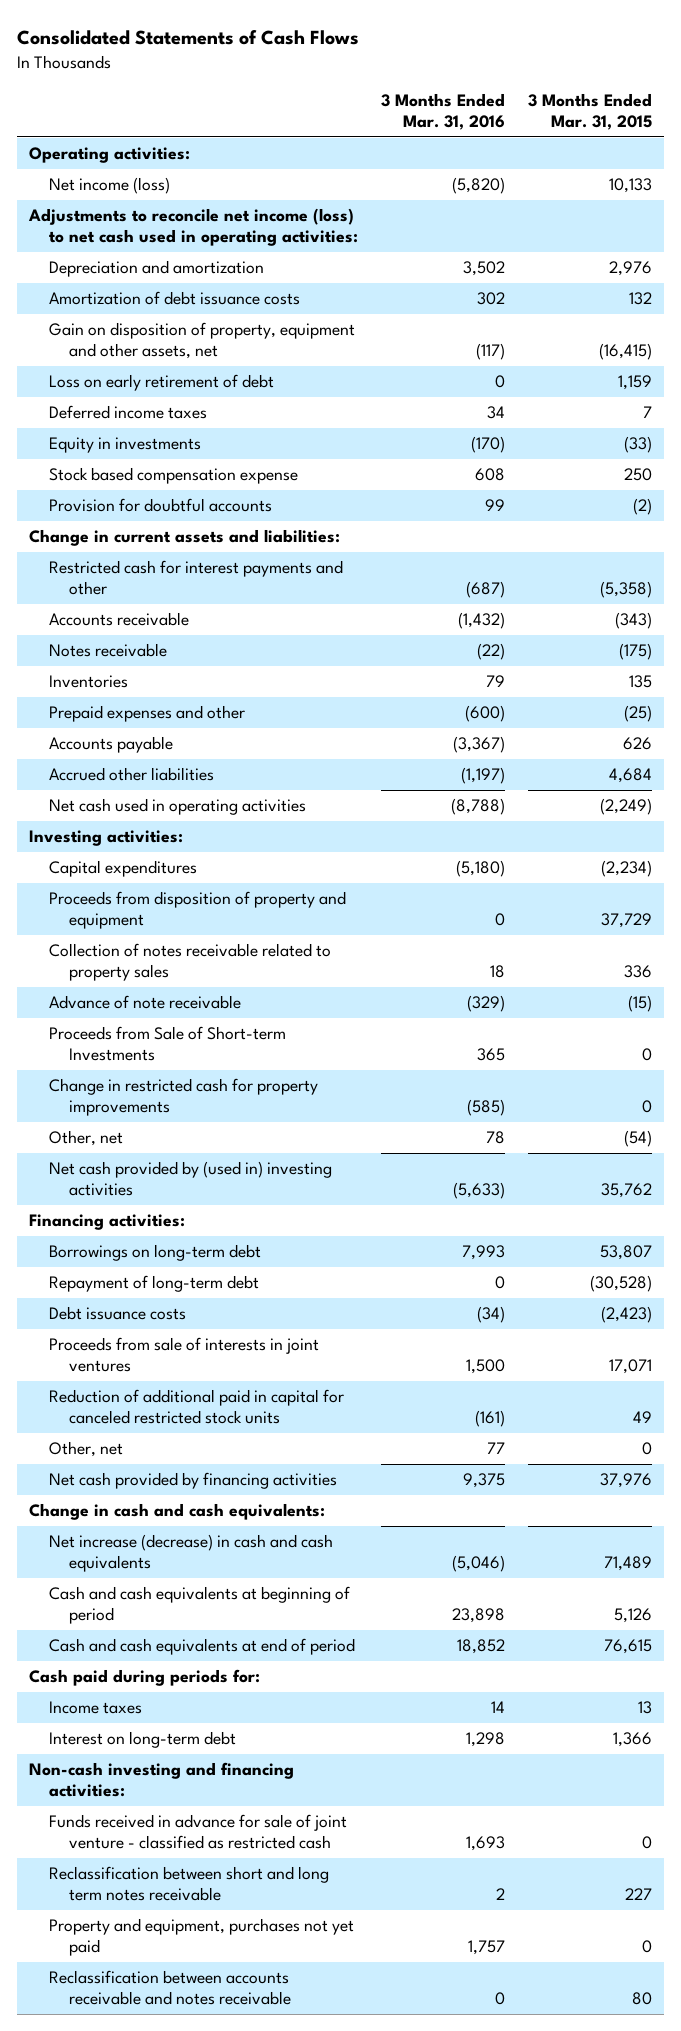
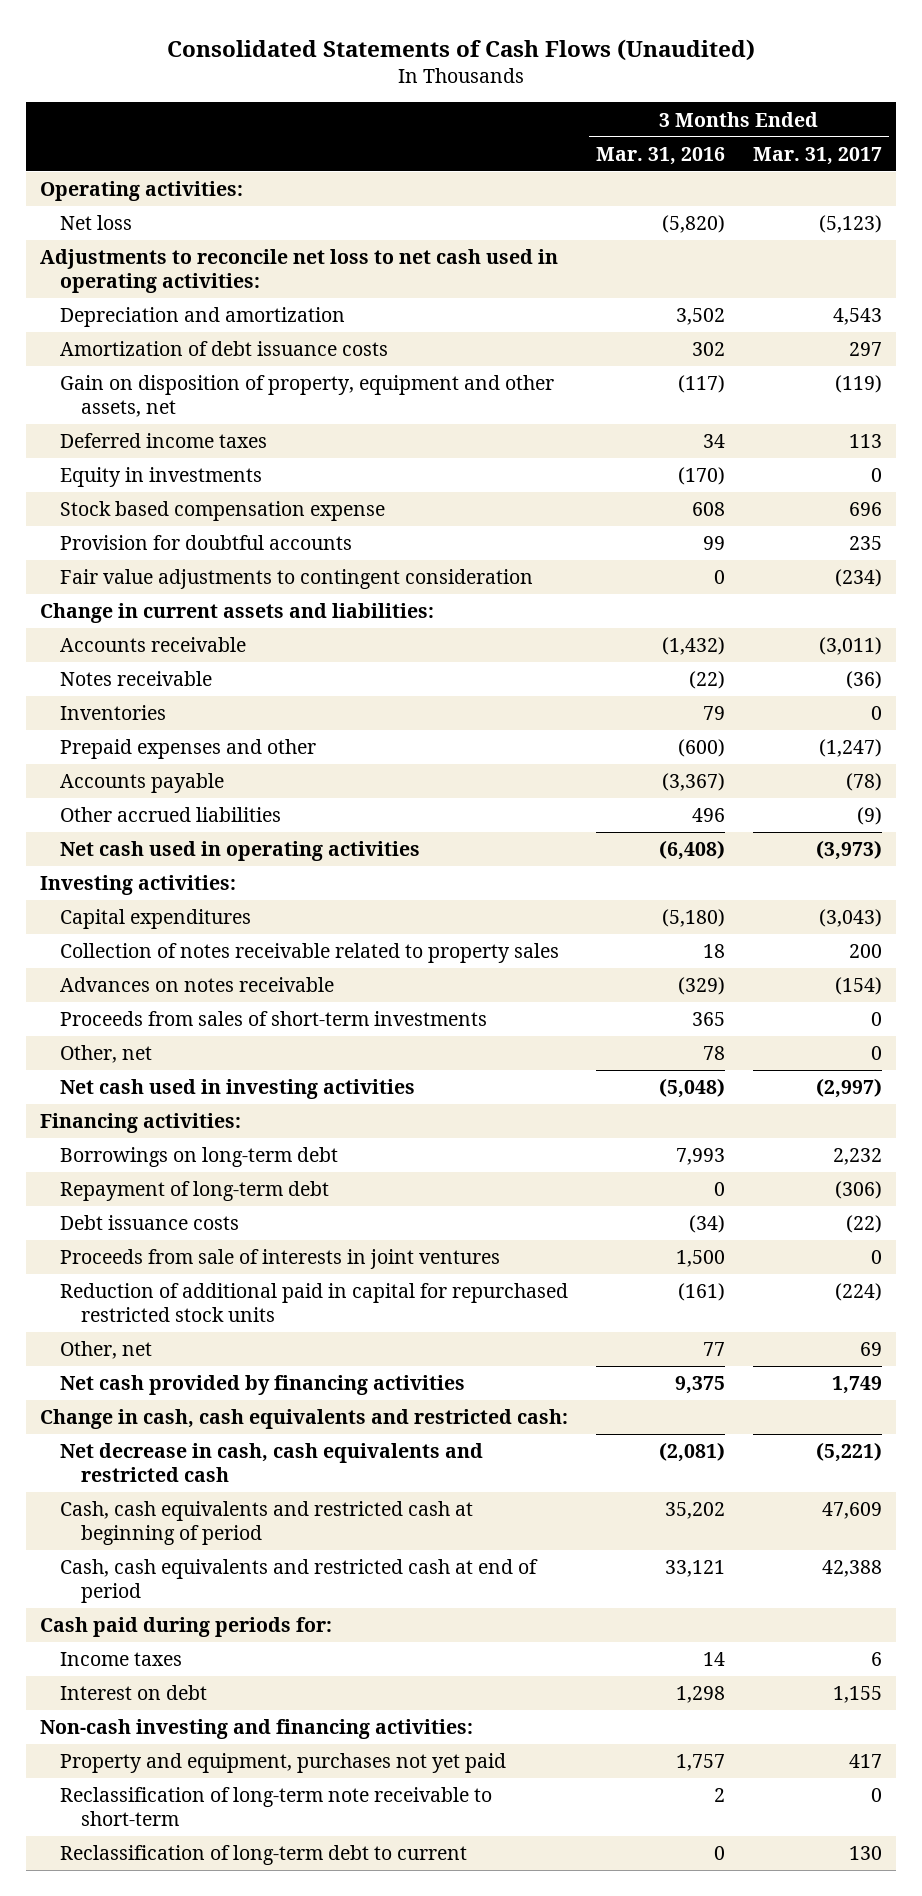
[17,30,360,46] Consolidated Statements of Cash Flows -> [167,38,756,61] Consolidated Statements of Cash Flows (Unaudited)
[528,93,653,130] 3 Months Ended Mar. 31, 2015 -> none
none -> [752,146,882,165] Mar. 31, 2017
[48,177,170,195] Net income (loss) -> [60,215,133,231] Net loss
[27,208,358,246] Adjustments to reconcile net income (loss) to net cash used in operating activities: -> [40,249,559,294] Adjustments to reconcile net loss to net cash used in operating activities:
[48,374,274,392] Loss on early retirement of debt -> none
none -> [60,569,534,590] Fair value adjustments to contingent consideration
[48,560,343,595] Restricted cash for interest payments and other -> none
[48,767,214,782] Accrued other liabilities -> [60,807,282,823] Other accrued liabilities
[461,767,506,785] (1,197) -> [692,808,726,823] 496
[451,798,506,816] (8,788) -> [659,840,726,861] (6,408)
[48,891,346,929] Proceeds from disposition of property and equipment -> none
[48,1078,318,1116] Change in restricted cash for property improvements -> none
[48,995,241,1010] Advance of note receivable -> [60,977,335,993] Advances on notes receivable
[48,1026,286,1061] Proceeds from Sale of Short-term Investments -> [60,1011,488,1027] Proceeds from sales of short-term investments
[48,1161,332,1196] Net cash provided by (used in) investing activities -> [60,1079,416,1100] Net cash used in investing activities
[453,1181,506,1199] (5,633) -> [659,1078,726,1099] (5,048)
[48,1389,344,1424] Reduction of additional paid in capital for canceled restricted stock units -> [60,1283,569,1323] Reduction of additional paid in capital for repurchased restricted stock units
[28,1503,325,1521] Change in cash and cash equivalents: -> [40,1409,569,1430] Change in cash, cash equivalents and restricted cash:
[48,1534,333,1572] Net increase (decrease) in cash and cash equivalents -> [60,1443,484,1483] Net decrease in cash, cash equivalents and restricted cash
[452,1554,506,1572] (5,046) -> [659,1442,726,1463] (2,081)
[48,1586,350,1624] Cash and cash equivalents at beginning of period -> [60,1501,474,1546] Cash, cash equivalents and restricted cash at beginning of period
[452,1607,506,1623] 23,898 -> [665,1502,726,1520] 35,202
[48,1638,355,1656] Cash and cash equivalents at end of period -> [60,1559,539,1604] Cash, cash equivalents and restricted cash at end of period
[457,1639,506,1655] 18,852 -> [665,1560,726,1578] 33,121
[48,1731,236,1749] Interest on long-term debt -> [60,1685,208,1701] Interest on debt
[48,1814,347,1849] Funds received in advance for sale of joint venture - classified as restricted cash -> none
[48,1866,329,1901] Reclassification between short and long term notes receivable -> none
[48,1970,291,2005] Reclassification between accounts receivable and notes receivable -> none
none -> [60,1787,493,1827] Reclassification of long-term note receivable to short-term
none -> [60,1845,468,1866] Reclassification of long-term debt to current

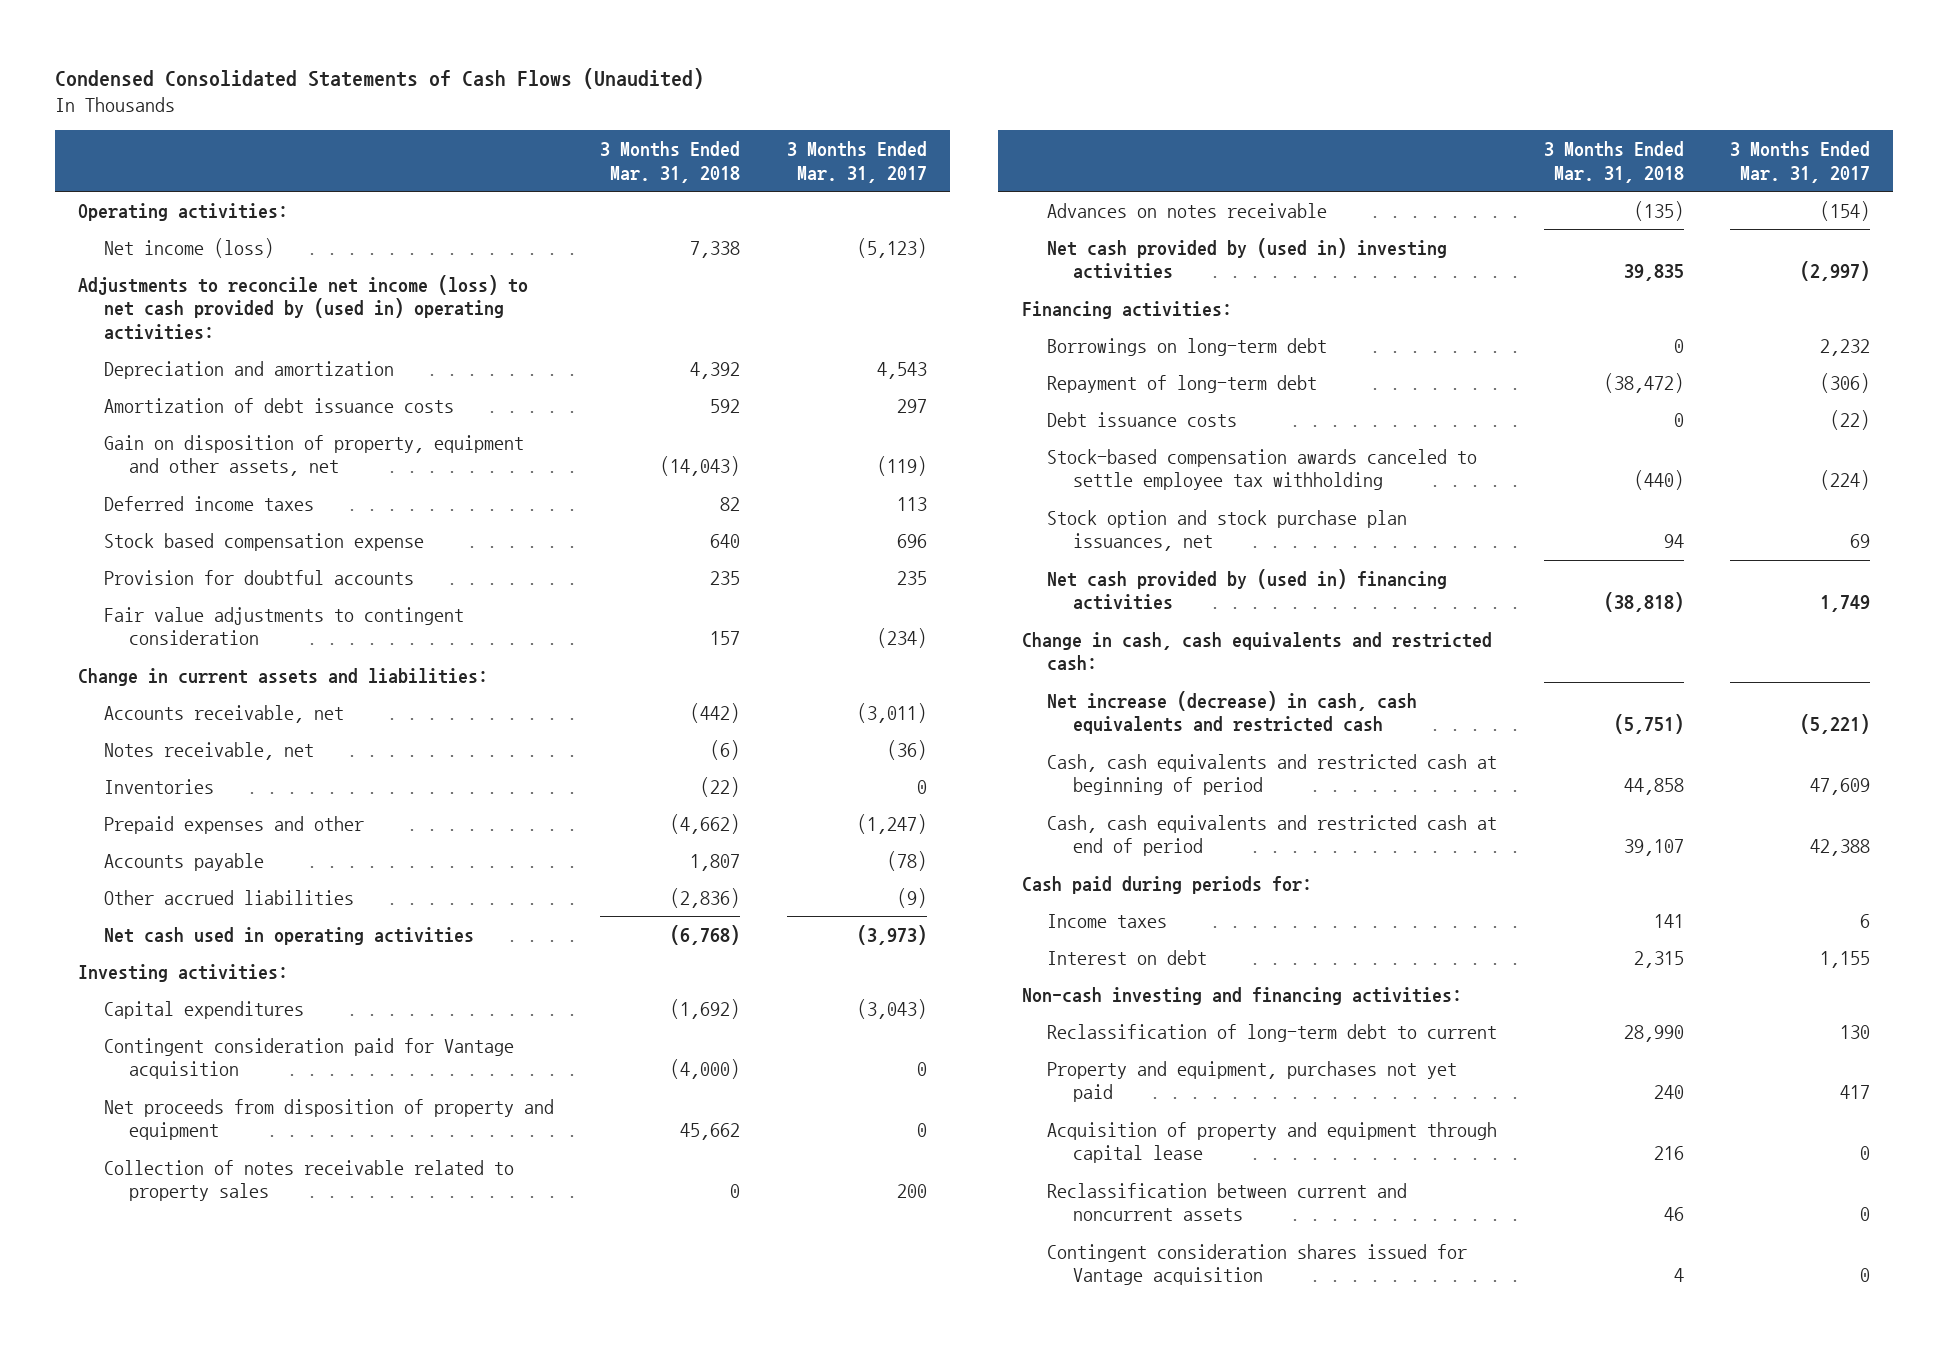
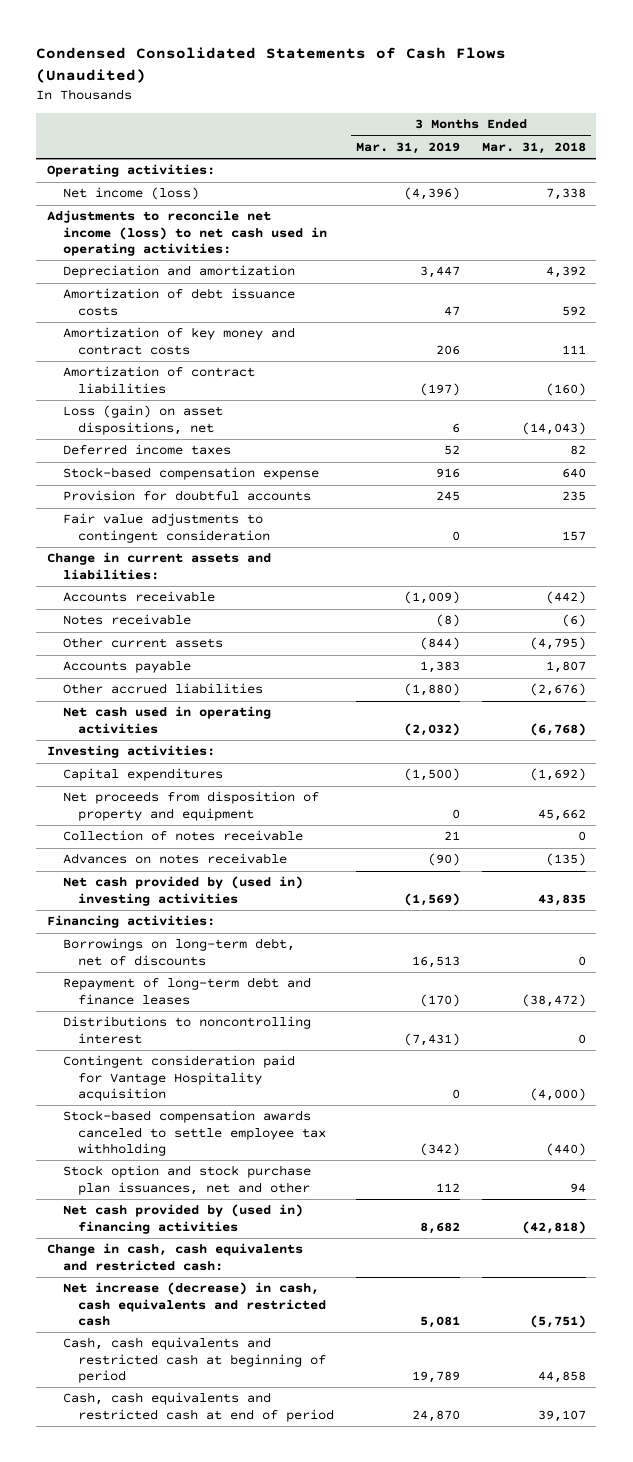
[786,141,927,183] 3 Months Ended Mar. 31, 2017 -> none
none -> [356,141,461,154] Mar. 31, 2019
[78,274,529,340] Adjustments to reconcile net income (loss) to net cash provided by (used in) operating activities: -> [47,210,327,256] Adjustments to reconcile net income (loss) to net cash used in operating activities:
none -> [62,327,295,355] Amortization of key money and contract costs
none -> [62,366,255,394] Amortization of contract liabilities
[103,434,524,477] Gain on disposition of property, equipment and other assets, net -> [62,405,223,435] Loss (gain) on asset dispositions, net
[103,532,424,551] Stock based compensation expense -> [62,467,319,481] Stock-based compensation expense
[103,778,214,794] Inventories -> none
[103,815,364,834] Prepaid expenses and other -> none
[103,704,344,723] Accounts receivable, net -> [62,591,215,603] Accounts receivable
[103,741,314,760] Notes receivable, net -> [62,614,191,626] Notes receivable
none -> [62,637,223,649] Other current assets
[670,887,741,908] (2,836) -> [529,683,586,697] (2,676)
[103,1037,514,1080] Contingent consideration paid for Vantage acquisition -> none
[103,1159,514,1202] Collection of notes receivable related to property sales -> [62,830,303,842] Collection of notes receivable
[1623,264,1684,282] 39,835 -> [537,893,586,906] 43,835
[1047,411,1238,427] Debt issuance costs -> none
[1047,337,1328,356] Borrowings on long-term debt -> [62,938,295,966] Borrowings on long-term debt, net of discounts
[1047,374,1318,393] Repayment of long-term debt -> [62,977,311,1005] Repayment of long-term debt and finance leases
none -> [62,1016,311,1044] Distributions to noncontrolling interest
none -> [62,1055,295,1101] Contingent consideration paid for Vantage Hospitality acquisition
[1047,509,1408,552] Stock option and stock purchase plan issuances, net -> [62,1165,311,1195] Stock option and stock purchase plan issuances, net and other
[1603,592,1684,613] (38,818) -> [521,1220,586,1234] (42,818)
[1021,875,1312,894] Cash paid during periods for: -> none
[1047,913,1168,928] Income taxes -> none
[1047,949,1208,965] Interest on debt -> none
[1021,986,1462,1005] Non-cash investing and financing activities: -> none
[1047,1023,1498,1042] Reclassification of long-term debt to current -> none
[1047,1060,1458,1103] Property and equipment, purchases not yet paid -> none
[1047,1121,1498,1164] Acquisition of property and equipment through capital lease -> none
[1047,1182,1408,1222] Reclassification between current and noncurrent assets -> none
[1047,1243,1468,1286] Contingent consideration shares issued for Vantage acquisition -> none

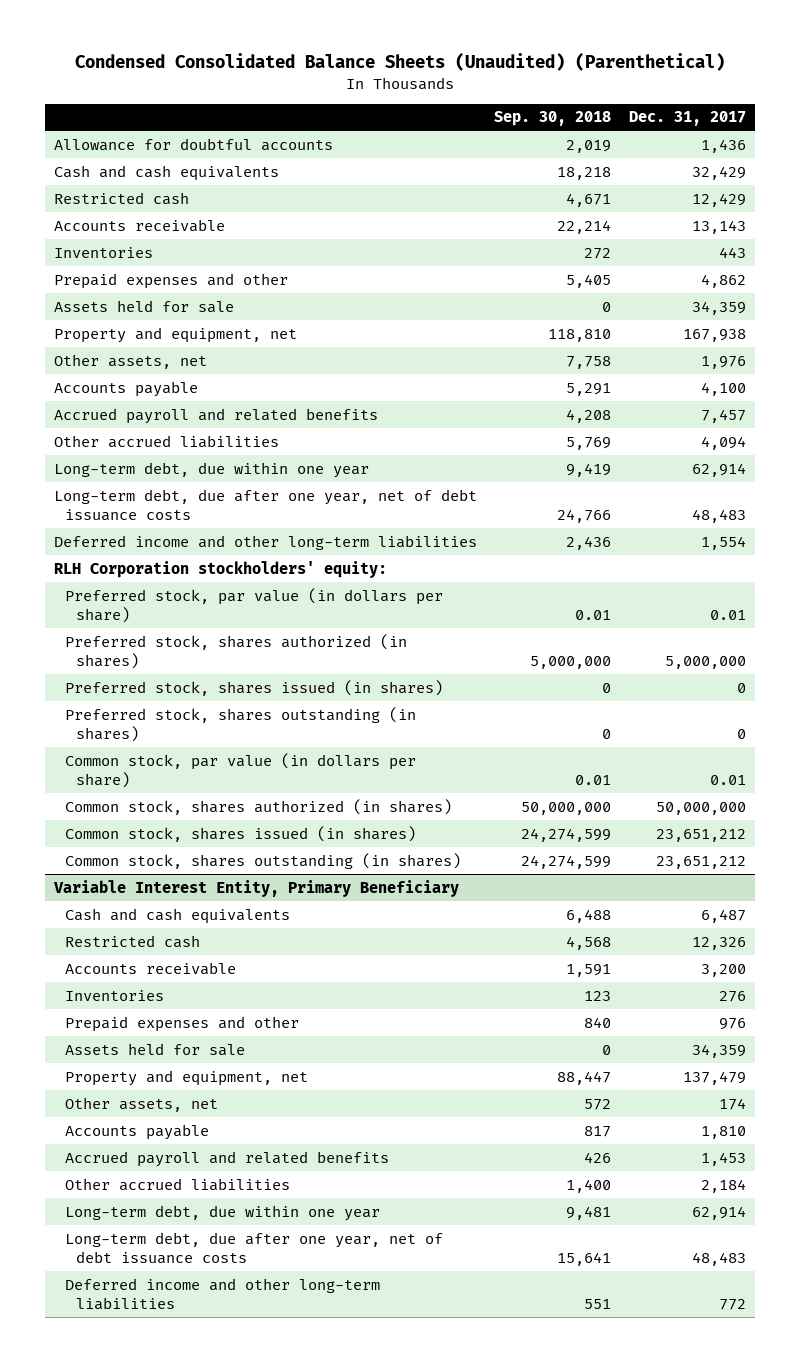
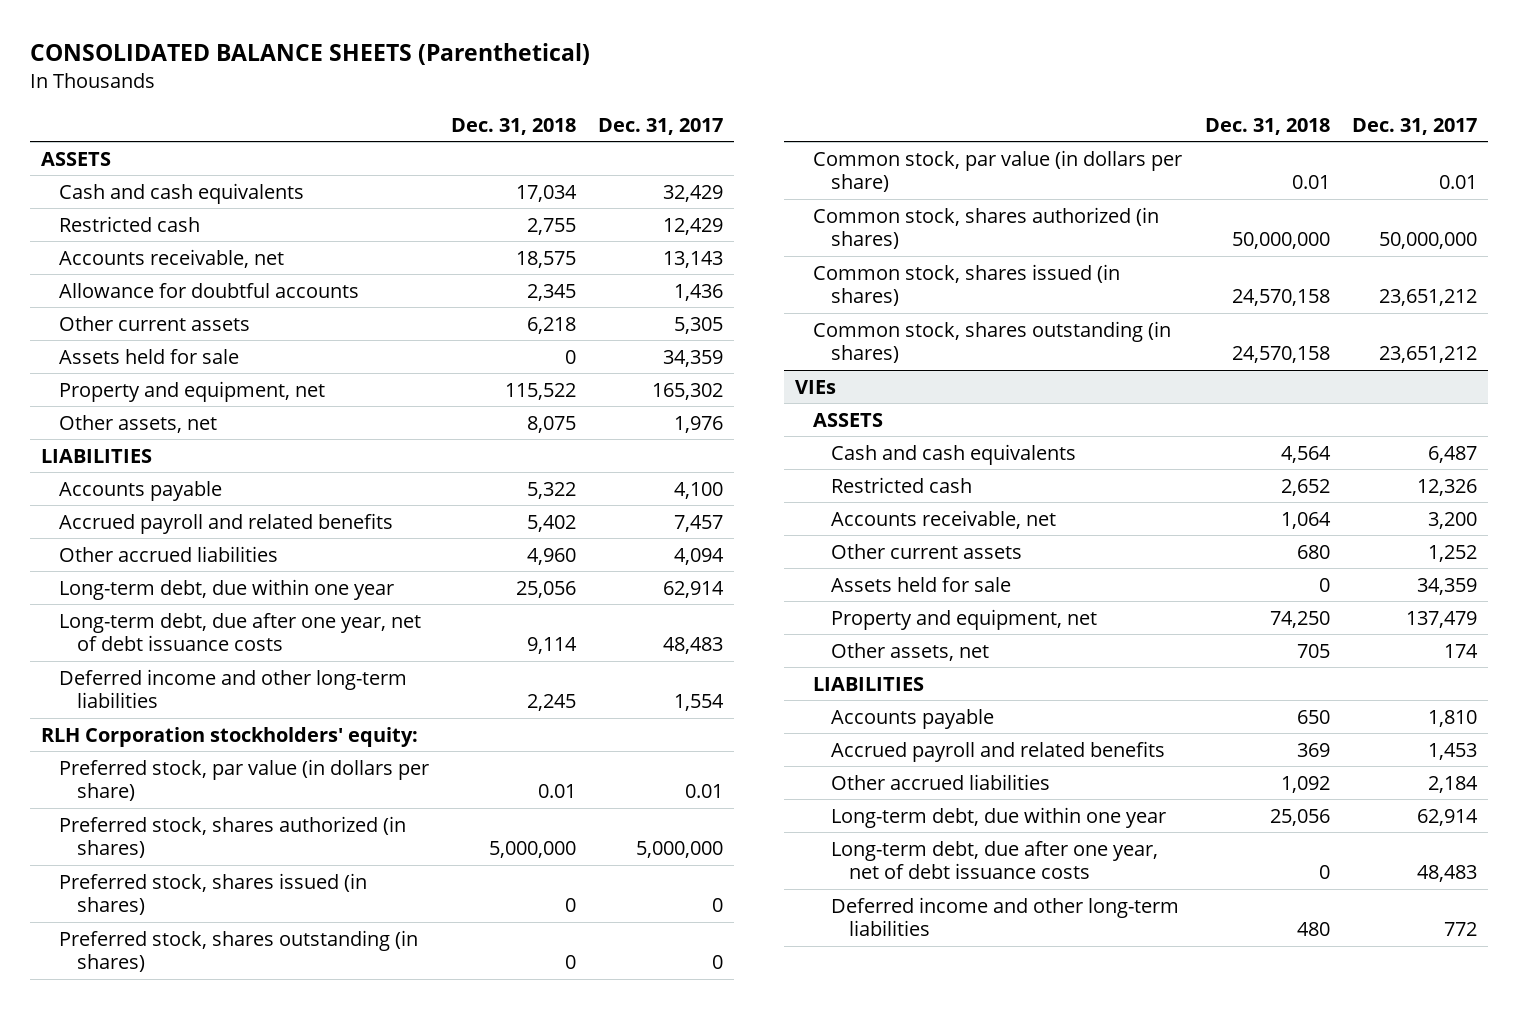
[74,53,725,72] Condensed Consolidated Balance Sheets (Unaudited) (Parenthetical) -> [29,42,590,65] CONSOLIDATED BALANCE SHEETS (Parenthetical)
[494,111,612,127] Sep. 30, 2018 -> none
none -> [450,117,576,135] Dec. 31, 2018
none -> [40,151,111,166] ASSETS
[53,246,153,258] Inventories -> none
[53,272,288,289] Prepaid expenses and other -> none
[53,218,225,232] Accounts receivable -> [58,248,284,268] Accounts receivable, net
[53,137,333,151] Allowance for doubtful accounts -> [58,282,359,298] Allowance for doubtful accounts
none -> [58,315,250,331] Other current assets
[682,328,746,342] 167,938 -> [651,382,723,400] 165,302
none -> [40,448,152,463] LIABILITIES
[53,879,459,897] Variable Interest Entity, Primary Beneficiary -> [794,379,836,394] VIEs
none -> [812,412,883,427] ASSETS
[65,989,165,1001] Inventories -> none
[65,1015,300,1032] Prepaid expenses and other -> none
[65,961,237,975] Accounts receivable -> [830,509,1056,529] Accounts receivable, net
none -> [830,543,1022,559] Other current assets
none -> [812,676,924,691] LIABILITIES

